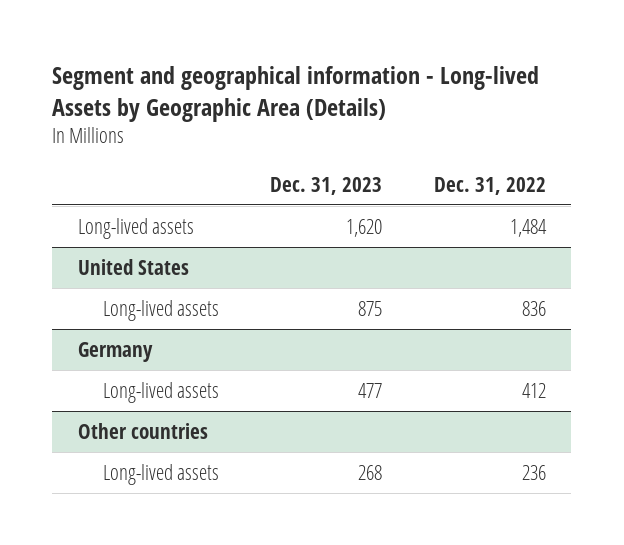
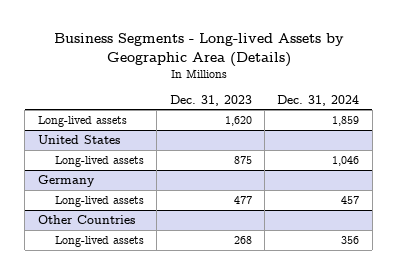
[52,66,540,122] Segment and geographical information - Long-lived Assets by Geographic Area (Details) -> [53,33,344,67] Business Segments - Long-lived Assets by Geographic Area (Details)
[433,176,546,195] Dec. 31, 2022 -> none
none -> [277,94,360,106] Dec. 31, 2024
[78,422,209,439] Other countries -> [37,215,135,225] Other Countries

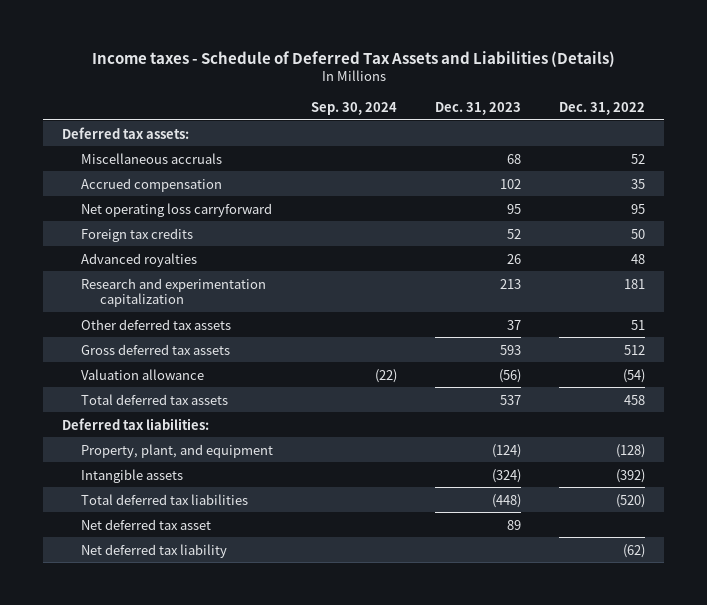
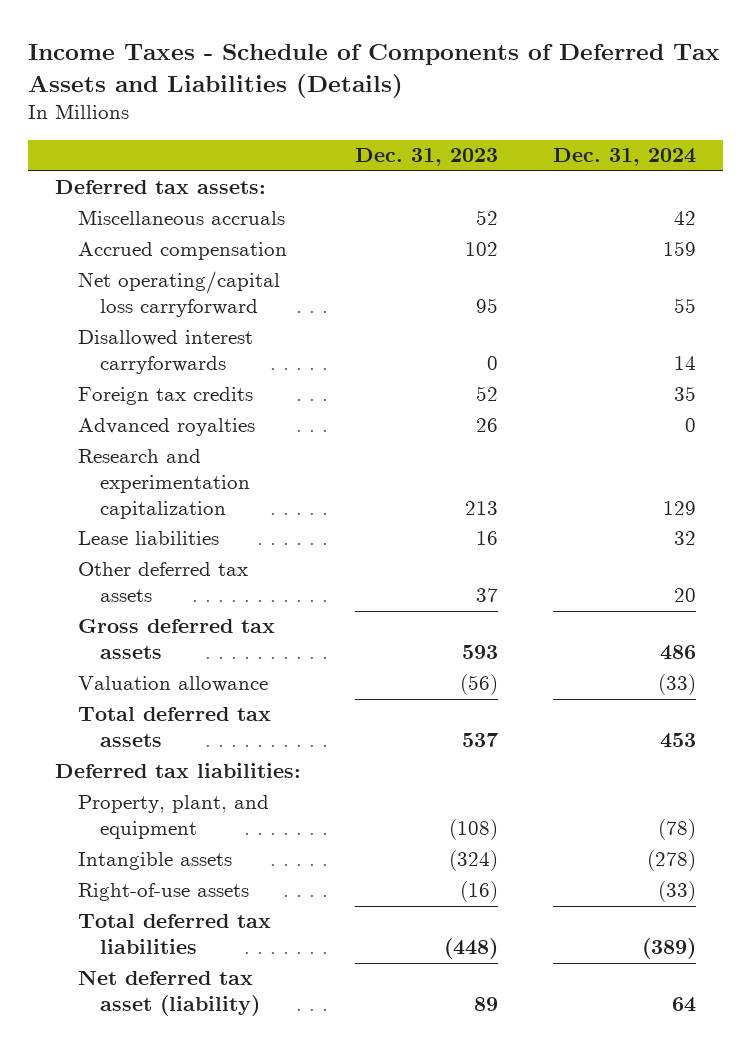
[91,50,615,67] Income taxes - Schedule of Deferred Tax Assets and Liabilities (Details) -> [27,43,720,98] Income Taxes - Schedule of Components of Deferred Tax Assets and Liabilities (Details)
[311,101,398,115] Sep. 30, 2024 -> none
[558,101,645,115] Dec. 31, 2022 -> none
none -> [552,148,696,167] Dec. 31, 2024
[507,153,522,164] 68 -> [476,210,499,226] 52
[81,202,273,217] Net operating loss carryforward -> [77,271,280,318] Net operating/capital loss carryforward
none -> [77,330,253,375] Disallowed interest carryforwards
none -> [77,531,219,546] Lease liabilities
[492,443,522,458] (124) -> [449,819,499,841] (108)
none -> [77,883,249,902] Right-of-use assets
[81,543,228,558] Net deferred tax liability -> none
[81,518,212,530] Net deferred tax asset -> [77,970,261,1017] Net deferred tax asset (liability)

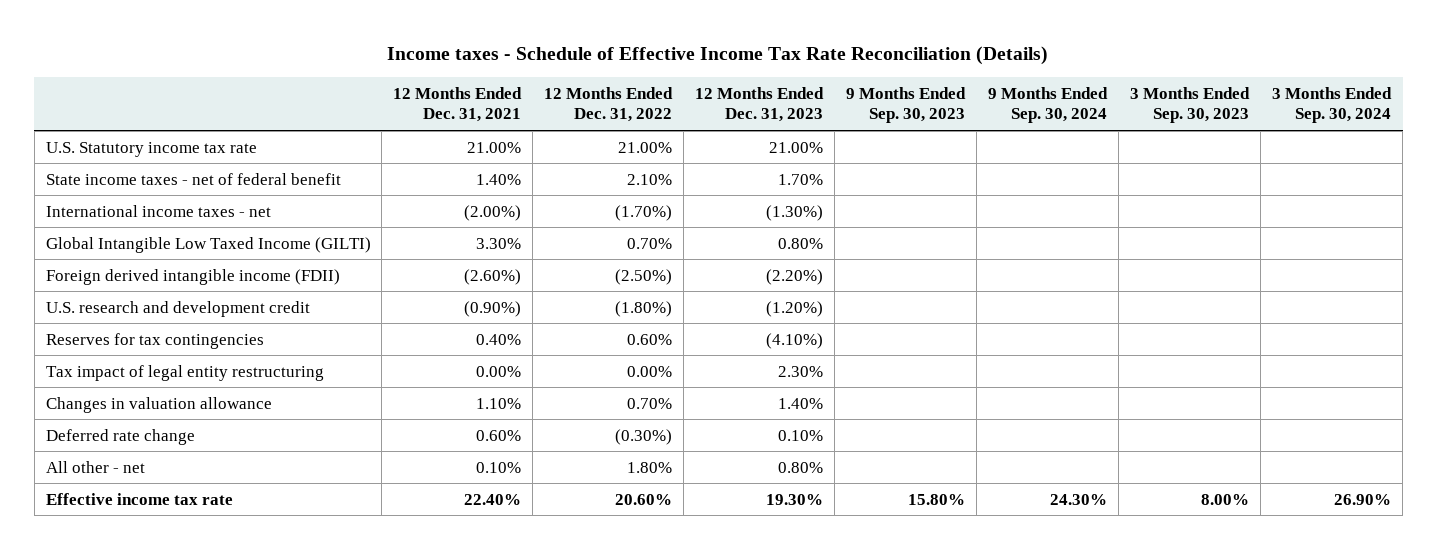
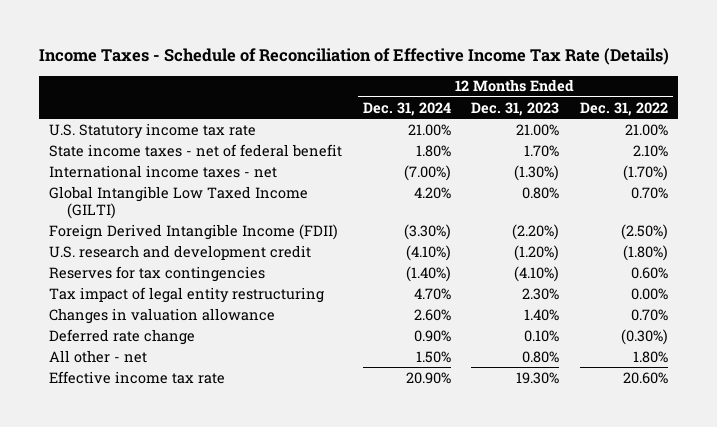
[387,46,1049,66] Income taxes - Schedule of Effective Income Tax Rate Reconciliation (Details) -> [39,48,670,66] Income Taxes - Schedule of Reconciliation of Effective Income Tax Rate (Details)
[393,86,523,123] 12 Months Ended Dec. 31, 2021 -> none
[846,86,967,124] 9 Months Ended Sep. 30, 2023 -> none
[988,86,1109,124] 9 Months Ended Sep. 30, 2024 -> none
[1130,86,1251,124] 3 Months Ended Sep. 30, 2023 -> none
[1272,86,1393,124] 3 Months Ended Sep. 30, 2024 -> none
none -> [362,101,451,116] Dec. 31, 2024
[45,268,340,285] Foreign derived intangible income (FDII) -> [49,223,339,240] Foreign Derived Intangible Income (FDII)

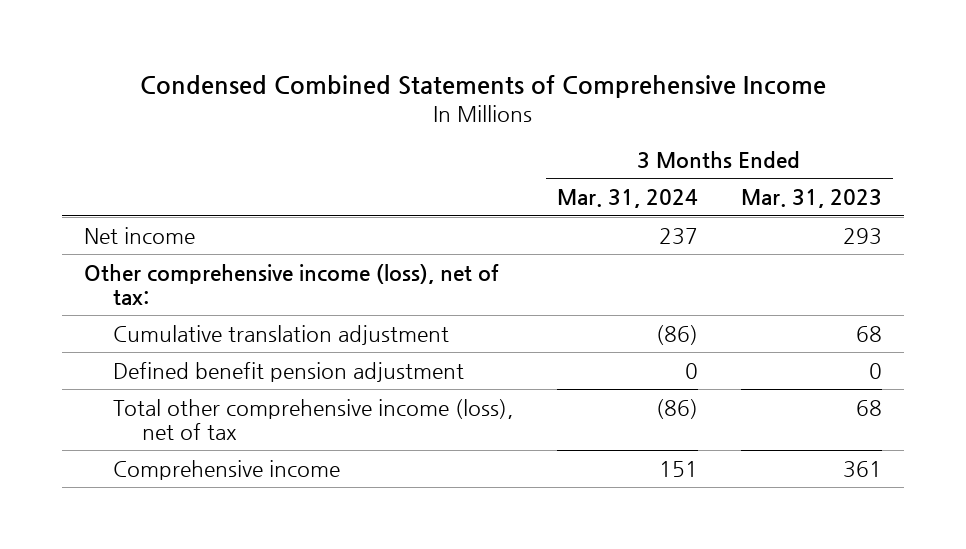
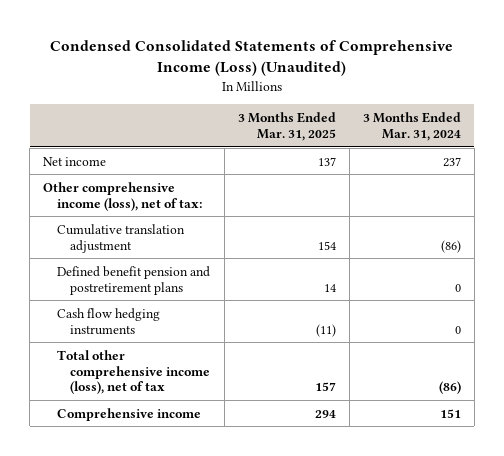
[139,75,826,99] Condensed Combined Statements of Comprehensive Income -> [49,40,453,77] Condensed Consolidated Statements of Comprehensive Income (Loss) (Unaudited)
[741,189,883,209] Mar. 31, 2023 -> none
none -> [237,112,336,141] 3 Months Ended Mar. 31, 2025
[113,361,465,382] Defined benefit pension adjustment -> [56,265,210,295] Defined benefit pension and postretirement plans
none -> [56,307,160,335] Cash flow hedging instruments

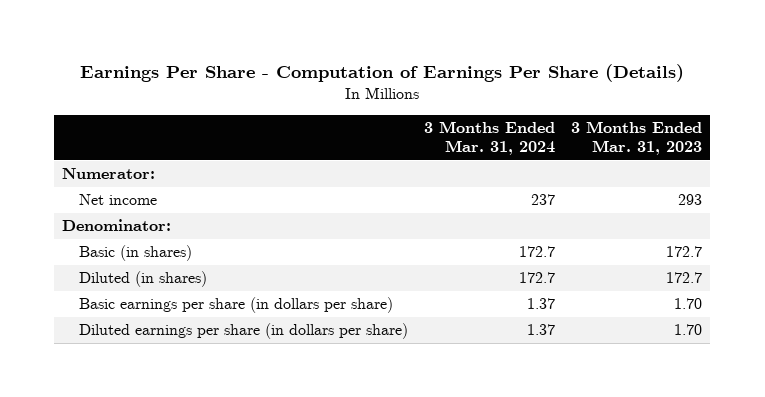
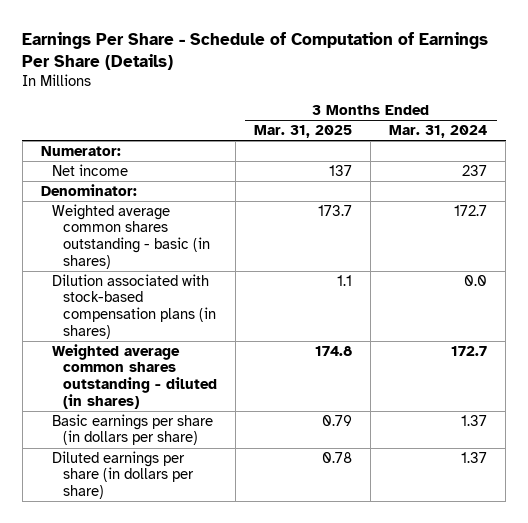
[80,64,685,83] Earnings Per Share - Computation of Earnings Per Share (Details) -> [22,31,489,70] Earnings Per Share - Schedule of Computation of Earnings Per Share (Details)
[571,121,703,156] 3 Months Ended Mar. 31, 2023 -> none
none -> [254,125,353,139] Mar. 31, 2025
[78,245,192,262] Basic (in shares) -> [51,203,210,269] Weighted average common shares outstanding - basic (in shares)
none -> [51,273,216,339] Dilution associated with stock-based compensation plans (in shares)
[78,271,207,288] Diluted (in shares) -> [51,343,217,409] Weighted average common shares outstanding - diluted (in shares)

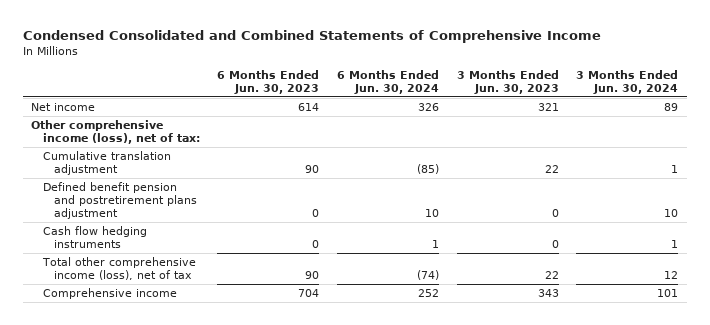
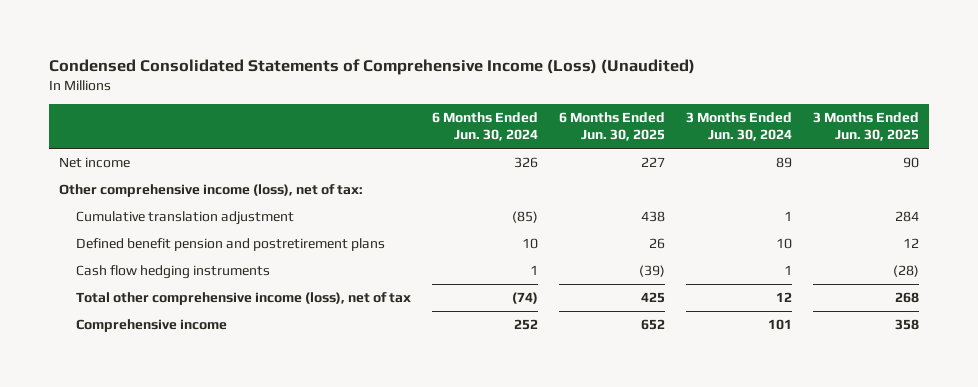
[22,29,601,43] Condensed Consolidated and Combined Statements of Comprehensive Income -> [48,58,695,75] Condensed Consolidated Statements of Comprehensive Income (Loss) (Unaudited)
[217,69,320,94] 6 Months Ended Jun. 30, 2023 -> none
[456,69,559,94] 3 Months Ended Jun. 30, 2023 -> none
none -> [558,112,665,142] 6 Months Ended Jun. 30, 2025
none -> [812,112,919,142] 3 Months Ended Jun. 30, 2025
[42,182,197,219] Defined benefit pension and postretirement plans adjustment -> [76,238,386,252] Defined benefit pension and postretirement plans

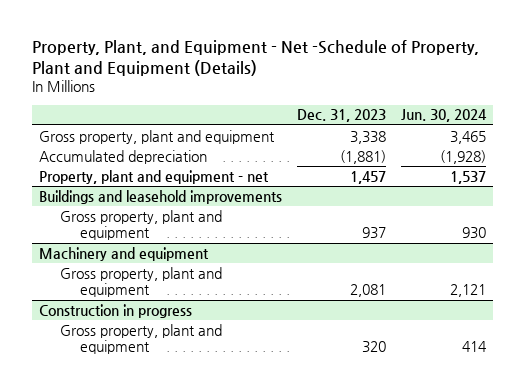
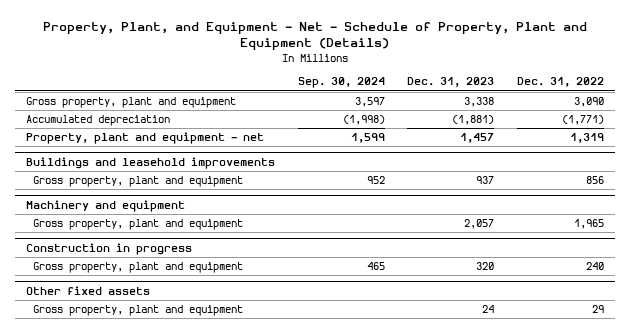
[31,40,479,77] Property, Plant, and Equipment - Net -Schedule of Property, Plant and Equipment (Details) -> [43,21,588,51] Property, Plant, and Equipment - Net - Schedule of Property, Plant and Equipment (Details)
[400,109,487,123] Jun. 30, 2024 -> none
none -> [297,77,385,89] Sep. 30, 2024
none -> [517,77,605,88] Dec. 31, 2022
[350,284,387,298] 2,081 -> [464,219,495,230] 2,057
none -> [25,285,150,295] Other fixed assets
none -> [33,305,244,317] Gross property, plant and equipment

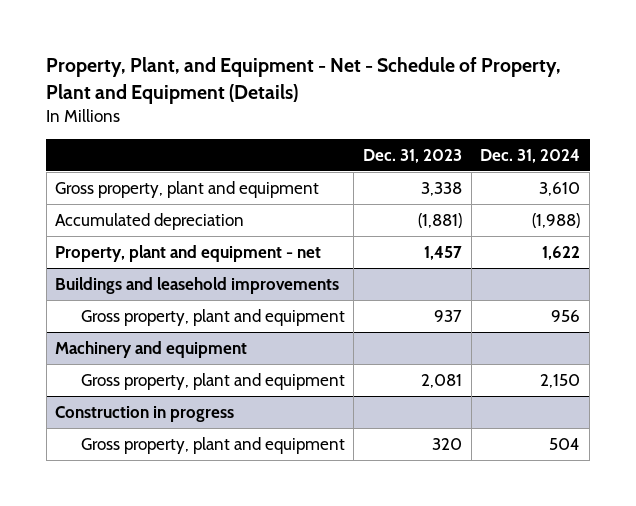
[297,77,385,89] Sep. 30, 2024 -> none
[517,77,605,88] Dec. 31, 2022 -> none
none -> [480,148,581,163] Dec. 31, 2024
[464,219,495,230] 2,057 -> [421,374,463,389] 2,081
[25,285,150,295] Other fixed assets -> none
[33,305,244,317] Gross property, plant and equipment -> none

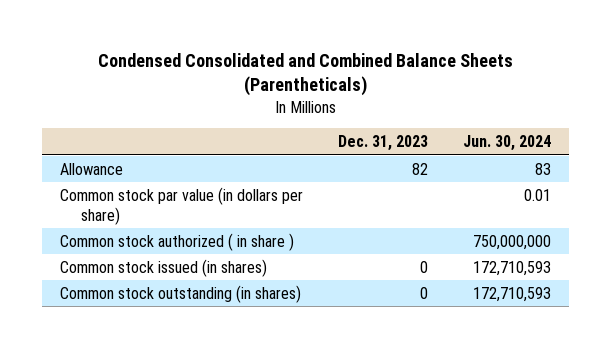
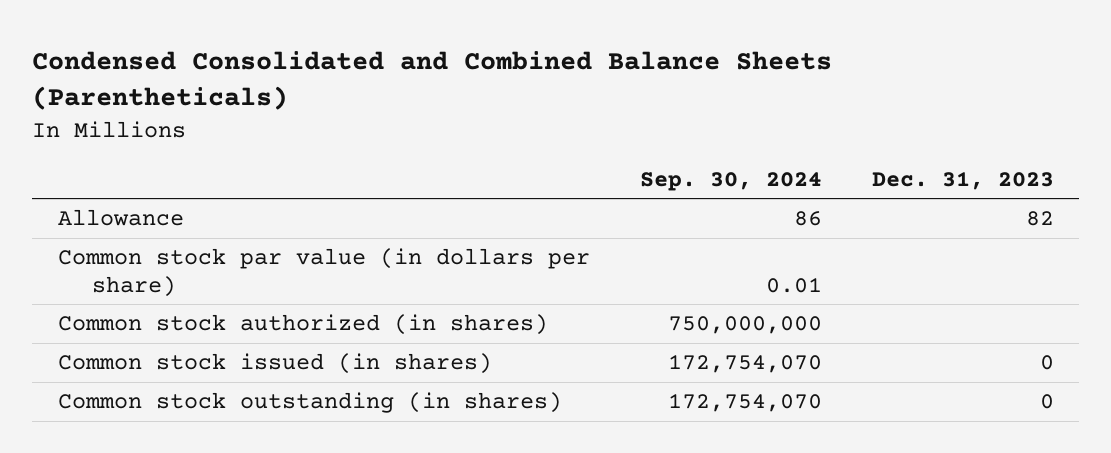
[463,135,552,152] Jun. 30, 2024 -> none
none -> [639,171,822,191] Sep. 30, 2024
[59,232,294,251] Common stock authorized ( in share ) -> [57,314,548,336] Common stock authorized (in shares)

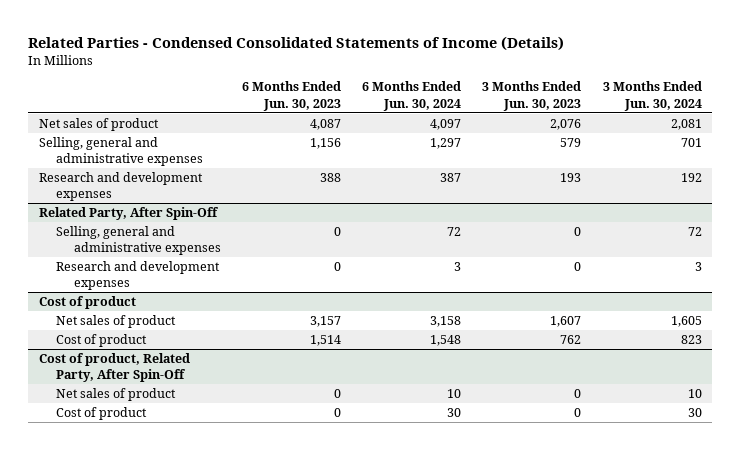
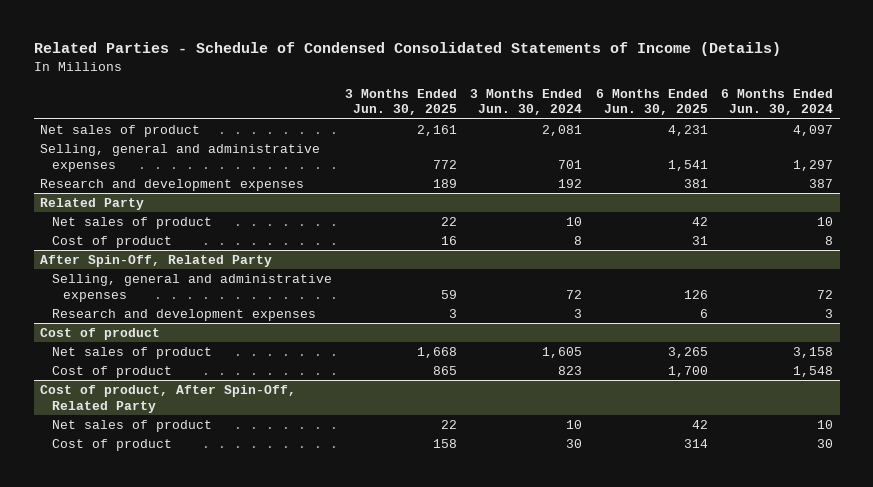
[28,35,565,51] Related Parties - Condensed Consolidated Statements of Income (Details) -> [33,42,781,57] Related Parties - Schedule of Condensed Consolidated Statements of Income (Details)
[241,81,341,111] 6 Months Ended Jun. 30, 2023 -> none
[482,81,582,111] 3 Months Ended Jun. 30, 2023 -> none
none -> [345,88,458,116] 3 Months Ended Jun. 30, 2025
none -> [595,88,708,116] 6 Months Ended Jun. 30, 2025
none -> [40,197,145,210] Related Party
none -> [51,216,212,229] Net sales of product
none -> [51,235,172,248] Cost of product
[38,207,219,221] Related Party, After Spin-Off -> [40,254,273,267] After Spin-Off, Related Party
[38,353,190,383] Cost of product, Related Party, After Spin-Off -> [40,384,297,413] Cost of product, After Spin-Off, Related Party

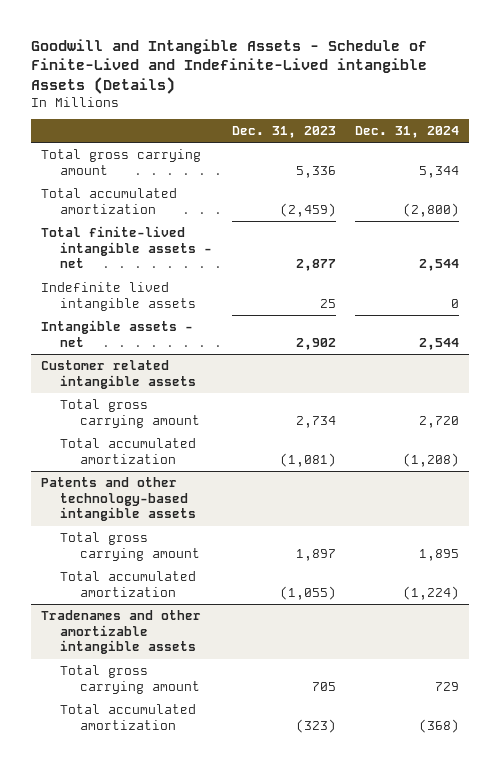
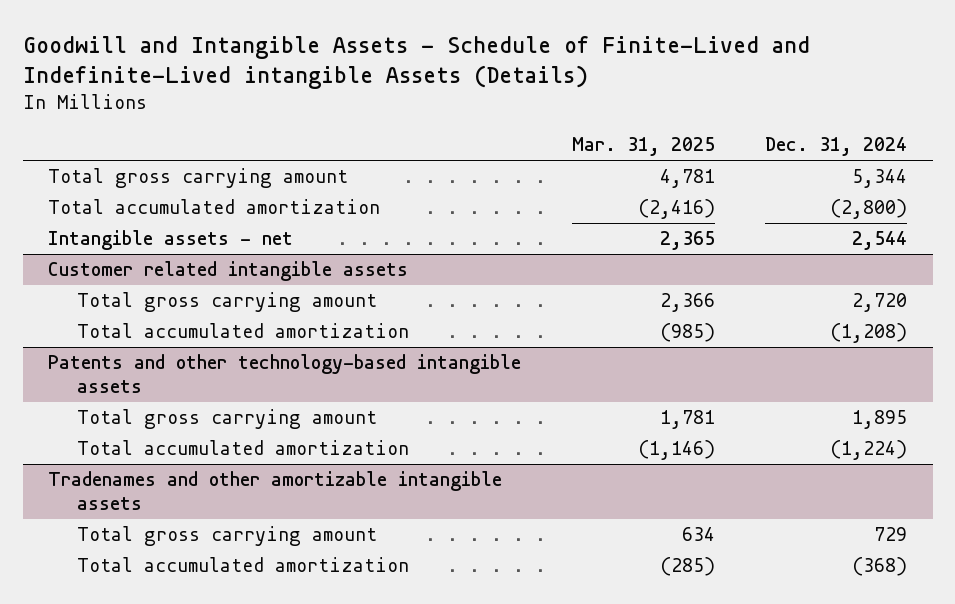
[231,126,336,139] Dec. 31, 2023 -> none
none -> [571,137,715,157] Mar. 31, 2025
[41,225,213,269] Total finite-lived intangible assets - net -> none
[41,281,197,311] Indefinite lived intangible assets -> none

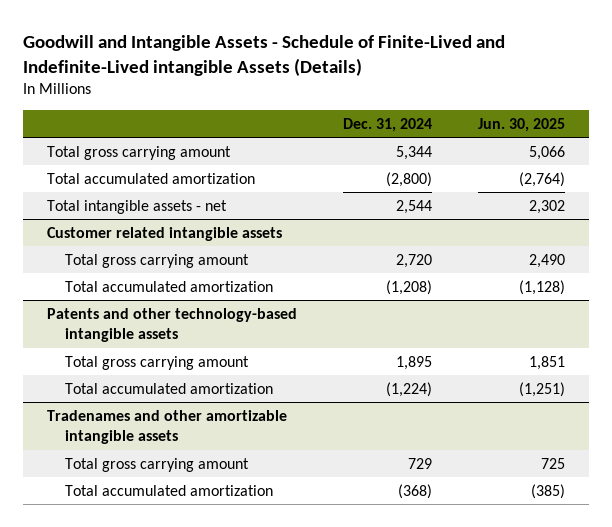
[571,137,715,157] Mar. 31, 2025 -> none
none -> [478,118,566,133] Jun. 30, 2025
[47,230,293,251] Intangible assets - net -> [46,199,227,214] Total intangible assets - net

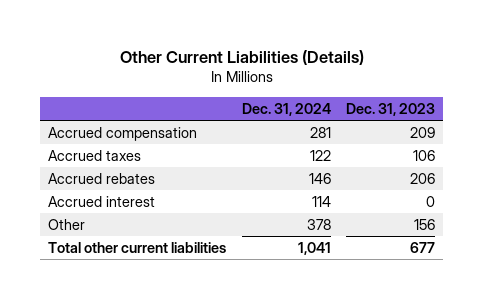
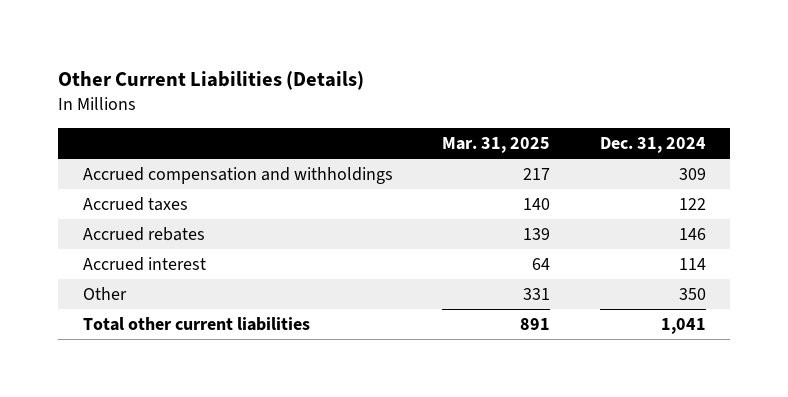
[346,102,436,116] Dec. 31, 2023 -> none
none -> [442,137,551,154] Mar. 31, 2025
[48,126,198,141] Accrued compensation -> [82,167,393,185] Accrued compensation and withholdings
[309,126,331,138] 281 -> [678,168,706,181] 309
[306,218,331,230] 378 -> [678,288,706,301] 350

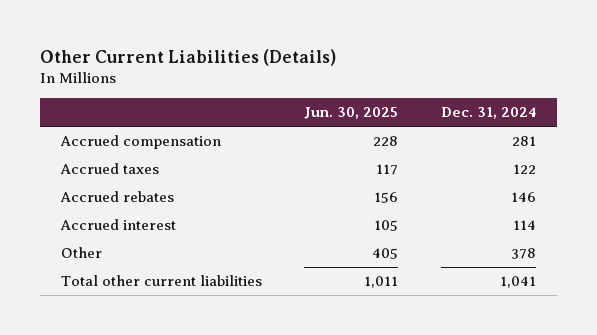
[442,137,551,154] Mar. 31, 2025 -> none
none -> [304,107,399,120] Jun. 30, 2025
[82,167,393,185] Accrued compensation and withholdings -> [59,135,221,150] Accrued compensation
[678,168,706,181] 309 -> [512,136,537,147] 281
[678,288,706,301] 350 -> [511,248,537,260] 378

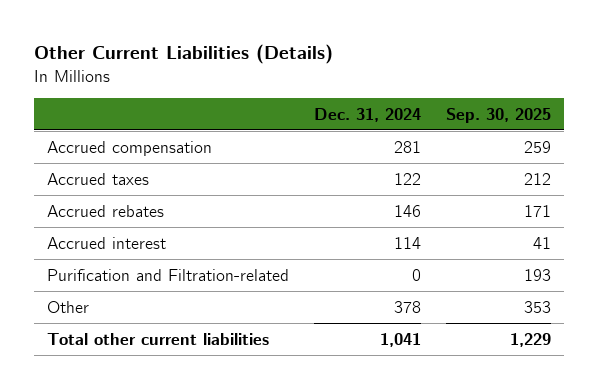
[304,107,399,120] Jun. 30, 2025 -> none
none -> [446,107,552,123] Sep. 30, 2025
none -> [46,268,289,281] Purification and Filtration-related

